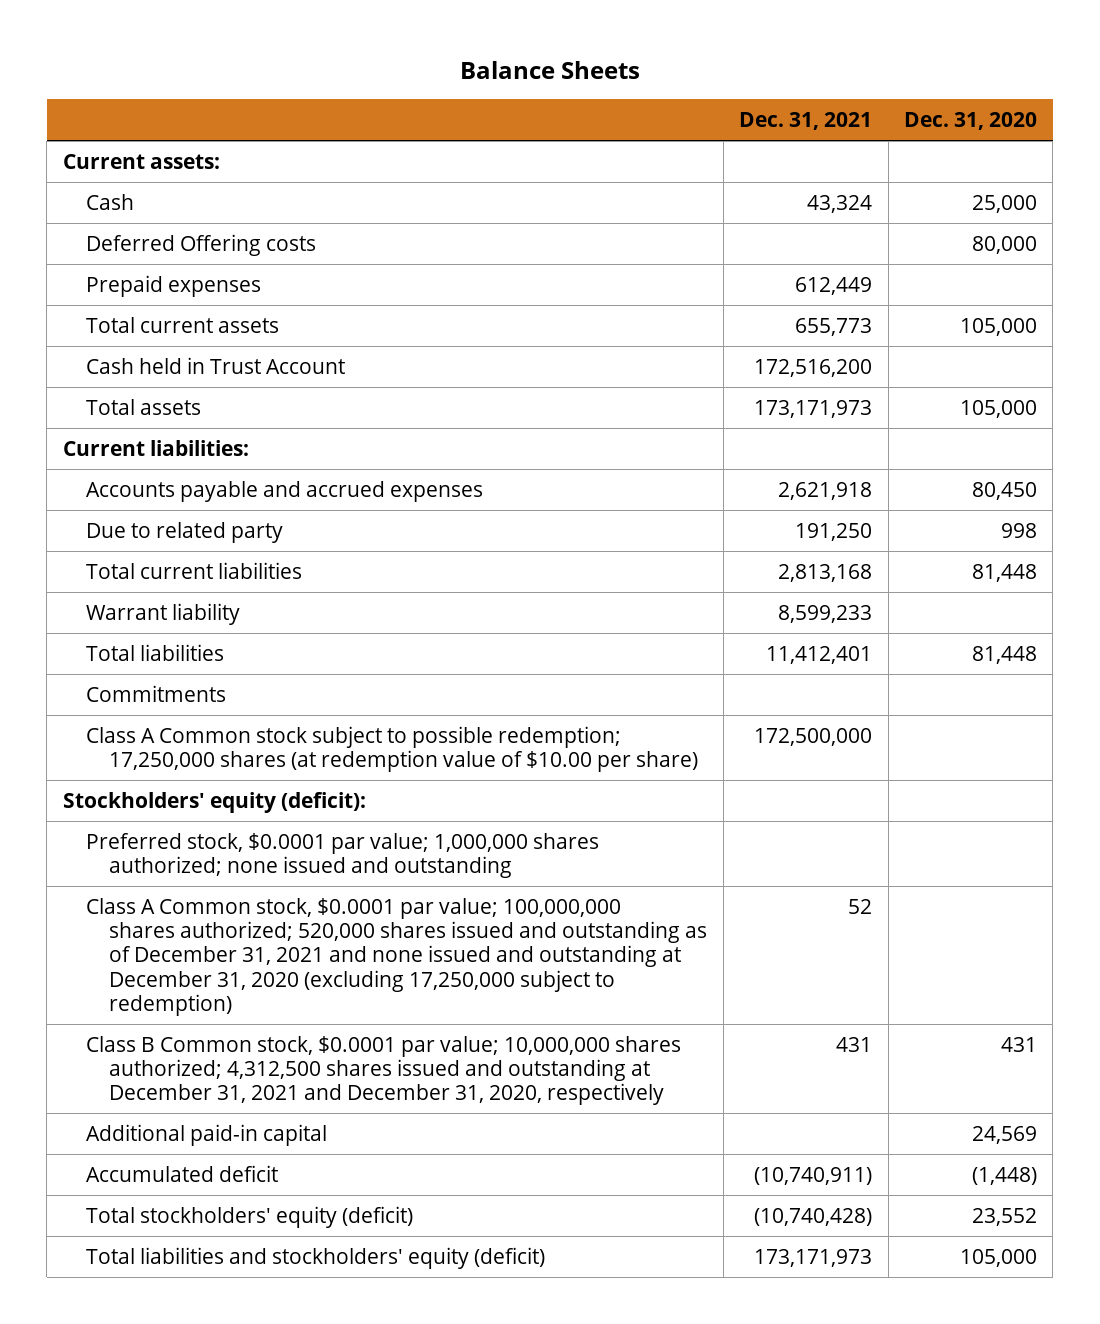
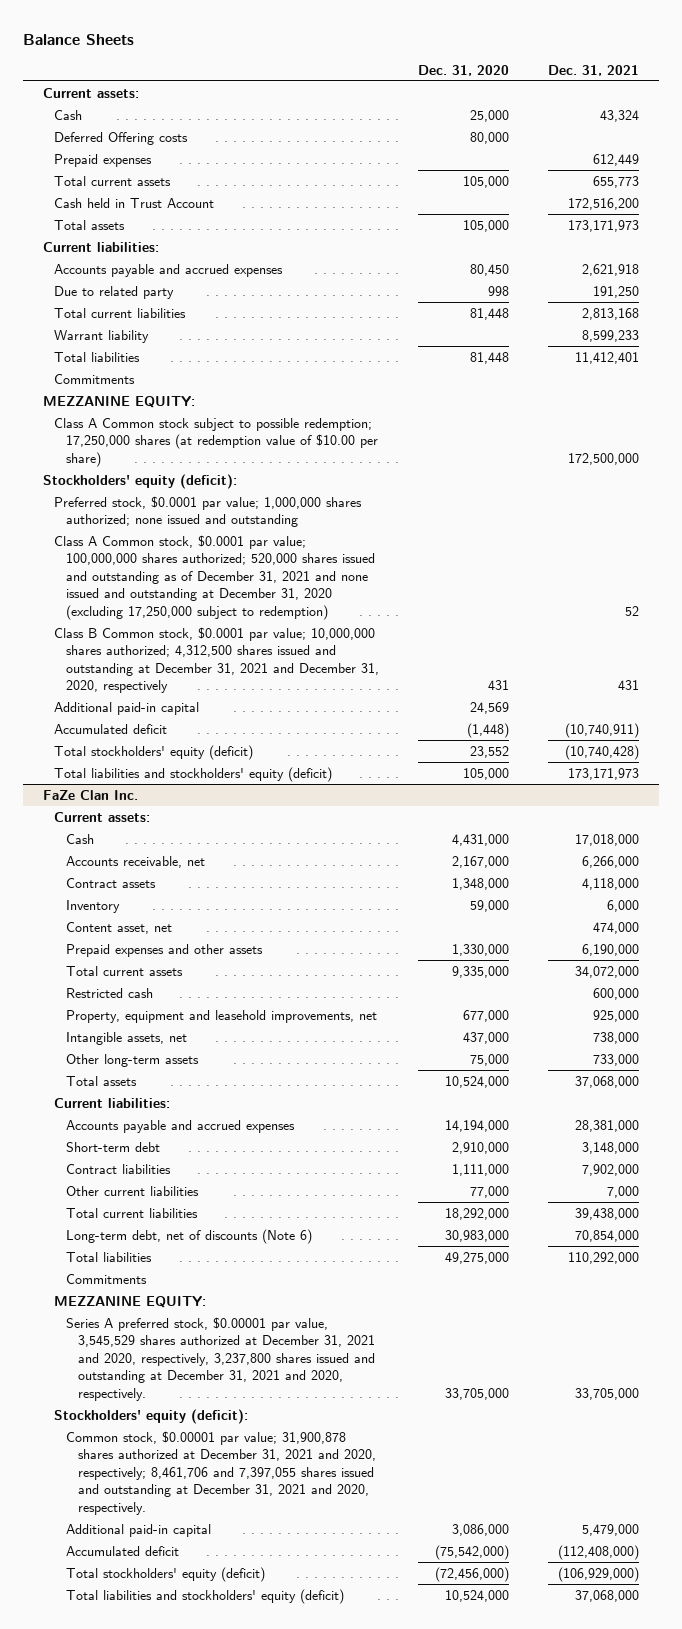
none -> [42,395,195,408] MEZZANINE EQUITY:
none -> [42,789,138,800] FaZe Clan Inc.
none -> [54,811,151,822] Current assets:
none -> [66,833,95,844] Cash
none -> [66,855,206,868] Accounts receivable, net
none -> [66,877,157,888] Contract assets
none -> [66,899,121,913] Inventory
none -> [66,921,173,934] Content asset, net
none -> [66,943,264,957] Prepaid expenses and other assets
none -> [66,965,184,976] Total current assets
none -> [66,987,154,998] Restricted cash
none -> [66,1009,378,1023] Property, equipment and leasehold improvements, net
none -> [66,1031,188,1045] Intangible assets, net
none -> [66,1053,200,1067] Other long-term assets
none -> [66,1075,138,1086] Total assets
none -> [54,1097,171,1108] Current liabilities:
none -> [66,1119,296,1133] Accounts payable and accrued expenses
none -> [66,1141,161,1152] Short-term debt
none -> [66,1163,172,1174] Contract liabilities
none -> [66,1185,200,1196] Other current liabilities
none -> [66,1207,199,1218] Total current liabilities
none -> [66,1228,313,1244] Long-term debt, net of discounts (Note 6)
none -> [66,1251,153,1262] Total liabilities
none -> [66,1273,148,1284] Commitments
none -> [54,1295,207,1308] MEZZANINE EQUITY:
none -> [66,1316,375,1401] Series A preferred stock, $0.00001 par value, 3,545,529 shares authorized at December 31, 2021 and 2020, respectively, 3,237,800 shares issued and outstanding at December 31, 2021 and 2020, respectively.
none -> [54,1408,249,1424] Stockholders' equity (deficit):
none -> [66,1430,376,1515] Common stock, $0.00001 par value; 31,900,878 shares authorized at December 31, 2021 and 2020, respectively; 8,461,706 and 7,397,055 shares issued and outstanding at December 31, 2021 and 2020, respectively.
none -> [66,1523,212,1537] Additional paid-in capital
none -> [66,1545,180,1556] Accumulated deficit
none -> [66,1566,266,1582] Total stockholders' equity (deficit)
none -> [66,1588,345,1604] Total liabilities and stockholders' equity (deficit)

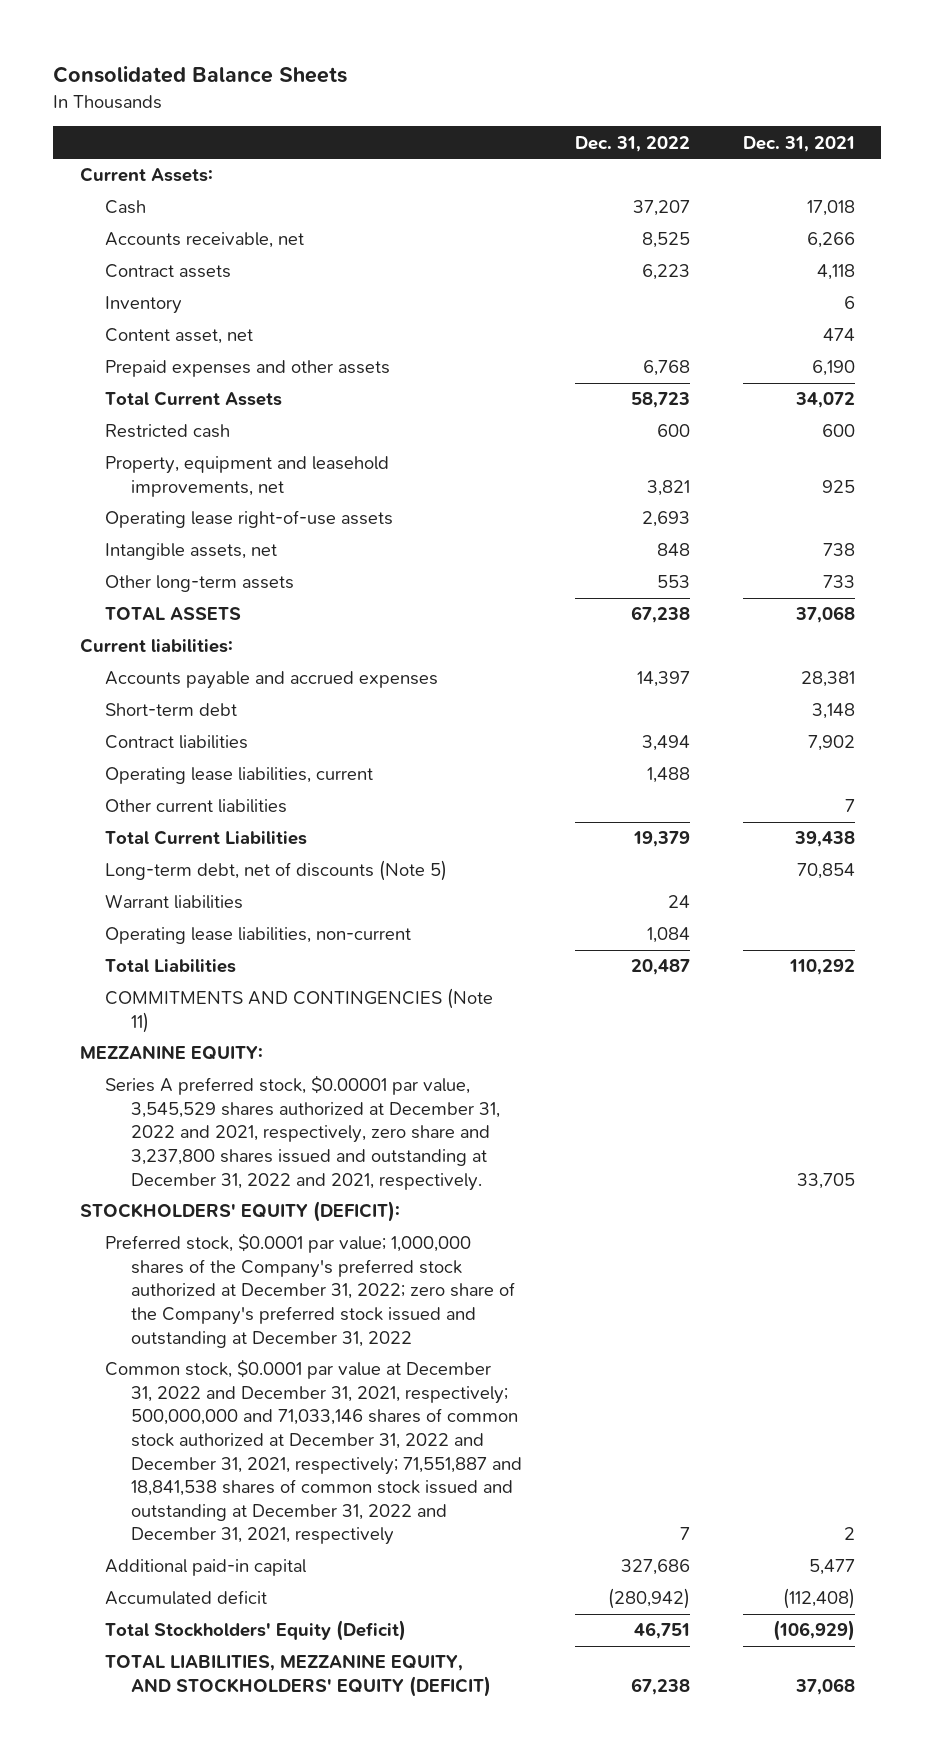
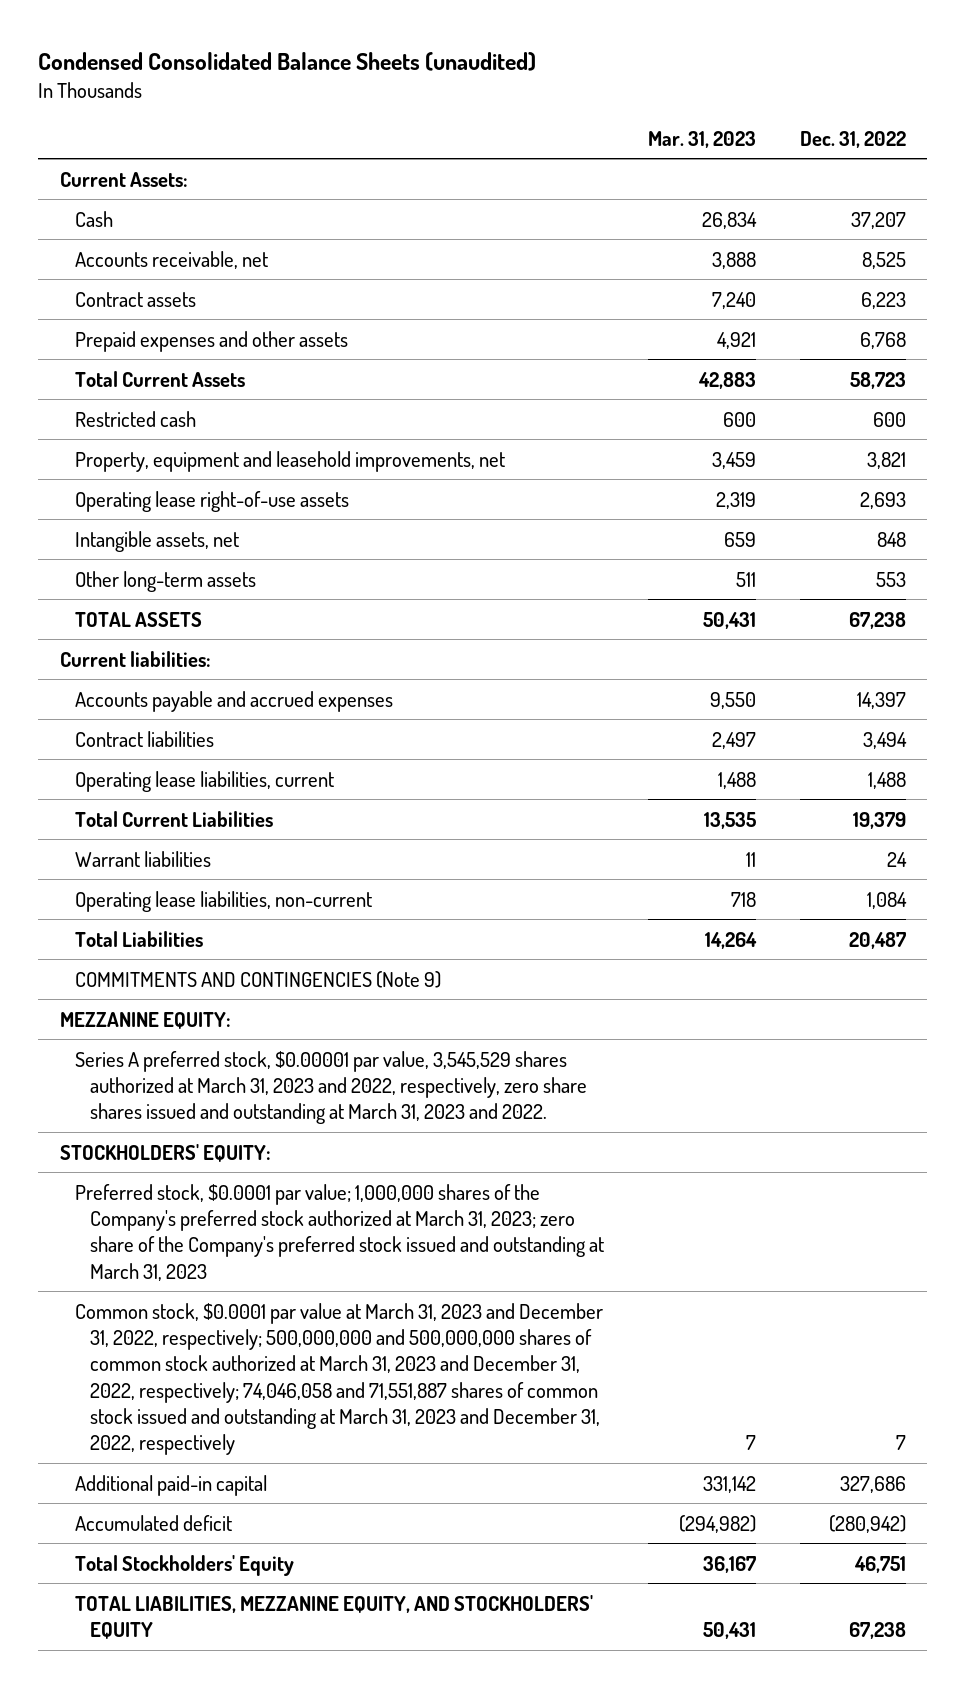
[53,66,348,84] Consolidated Balance Sheets -> [38,52,537,72] Condensed Consolidated Balance Sheets (unaudited)
[742,135,855,152] Dec. 31, 2021 -> none
none -> [647,130,756,148] Mar. 31, 2023
[105,296,183,315] Inventory -> none
[105,328,254,345] Content asset, net -> none
[105,703,238,717] Short-term debt -> none
[105,799,288,814] Other current liabilities -> none
[105,860,448,882] Long-term debt, net of discounts (Note 5) -> none
[105,988,494,1033] COMMITMENTS AND CONTINGENCIES (Note 11) -> [75,970,442,988] COMMITMENTS AND CONTINGENCIES (Note 9)
[105,1075,500,1191] Series A preferred stock, $0.00001 par value, 3,545,529 shares authorized at December 31, 2022 and 2021, respectively, zero share and 3,237,800 shares issued and outstanding at December 31, 2022 and 2021, respectively. -> [75,1050,587,1125] Series A preferred stock, $0.00001 par value, 3,545,529 shares authorized at March 31, 2023 and 2022, respectively, zero share shares issued and outstanding at March 31, 2023 and 2022.
[79,1201,400,1223] STOCKHOLDERS' EQUITY (DEFICIT): -> [60,1143,272,1162] STOCKHOLDERS' EQUITY:
[105,1233,515,1348] Preferred stock, $0.0001 par value; 1,000,000 shares of the Company's preferred stock authorized at December 31, 2022; zero share of the Company's preferred stock issued and outstanding at December 31, 2022 -> [75,1183,604,1281] Preferred stock, $0.0001 par value; 1,000,000 shares of the Company's preferred stock authorized at March 31, 2023; zero share of the Company's preferred stock issued and outstanding at March 31, 2023
[105,1359,522,1546] Common stock, $0.0001 par value at December 31, 2022 and December 31, 2021, respectively; 500,000,000 and 71,033,146 shares of common stock authorized at December 31, 2022 and December 31, 2021, respectively; 71,551,887 and 18,841,538 shares of common stock issued and outstanding at December 31, 2022 and December 31, 2021, respectively -> [75,1302,604,1456] Common stock, $0.0001 par value at March 31, 2023 and December 31, 2022, respectively; 500,000,000 and 500,000,000 shares of common stock authorized at March 31, 2023 and December 31, 2022, respectively; 74,046,058 and 71,551,887 shares of common stock issued and outstanding at March 31, 2023 and December 31, 2022, respectively
[105,1620,407,1642] Total Stockholders' Equity (Deficit) -> [75,1554,295,1576] Total Stockholders' Equity
[105,1654,491,1697] TOTAL LIABILITIES, MEZZANINE EQUITY, AND STOCKHOLDERS' EQUITY (DEFICIT) -> [75,1594,594,1639] TOTAL LIABILITIES, MEZZANINE EQUITY, AND STOCKHOLDERS' EQUITY

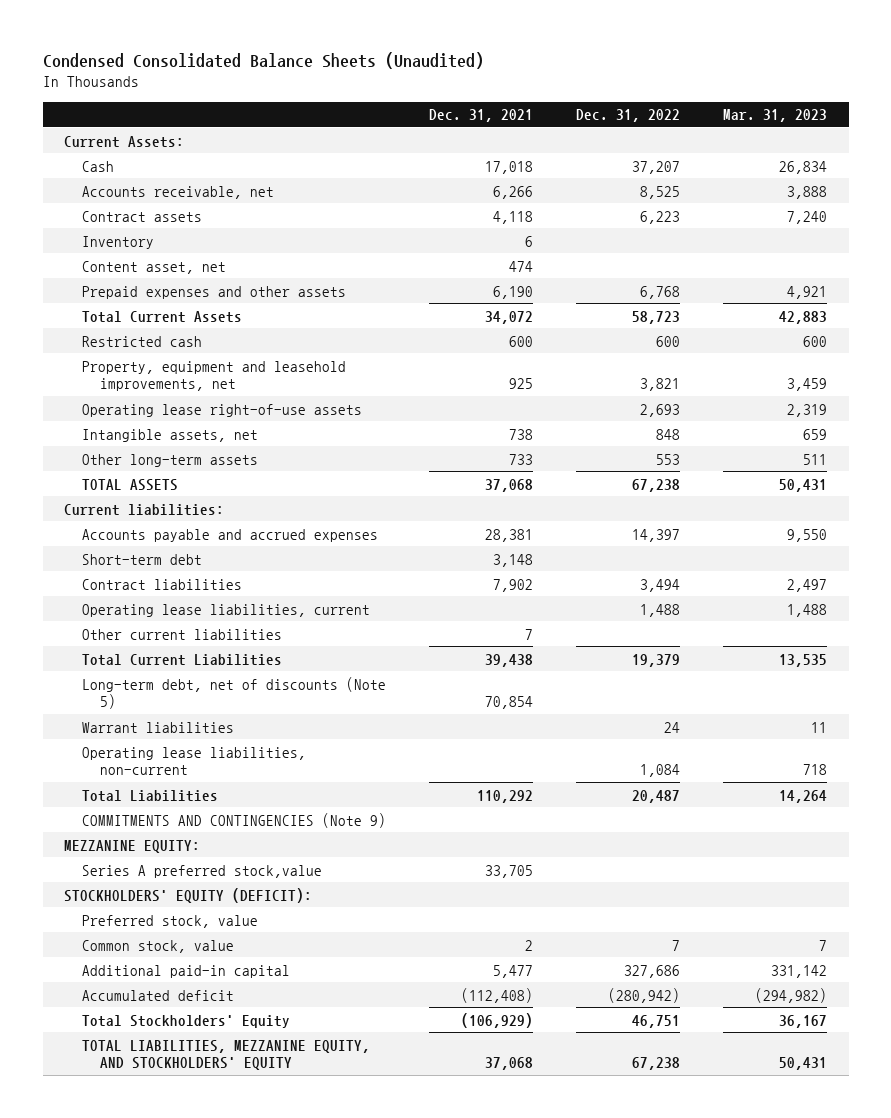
[38,52,537,72] Condensed Consolidated Balance Sheets (unaudited) -> [42,52,484,70] Condensed Consolidated Balance Sheets (Unaudited)
none -> [429,109,534,123] Dec. 31, 2021
none -> [82,235,155,249] Inventory
none -> [82,260,227,274] Content asset, net
none -> [82,553,203,565] Short-term debt
none -> [82,628,283,640] Other current liabilities
none -> [82,676,387,710] Long-term debt, net of discounts (Note 5)
[75,1050,587,1125] Series A preferred stock, $0.00001 par value, 3,545,529 shares authorized at March 31, 2023 and 2022, respectively, zero share shares issued and outstanding at March 31, 2023 and 2022. -> [82,864,323,878] Series A preferred stock,value
[60,1143,272,1162] STOCKHOLDERS' EQUITY: -> [64,887,313,903] STOCKHOLDERS' EQUITY (DEFICIT):
[75,1183,604,1281] Preferred stock, $0.0001 par value; 1,000,000 shares of the Company's preferred stock authorized at March 31, 2023; zero share of the Company's preferred stock issued and outstanding at March 31, 2023 -> [82,914,259,928] Preferred stock, value
[75,1302,604,1456] Common stock, $0.0001 par value at March 31, 2023 and December 31, 2022, respectively; 500,000,000 and 500,000,000 shares of common stock authorized at March 31, 2023 and December 31, 2022, respectively; 74,046,058 and 71,551,887 shares of common stock issued and outstanding at March 31, 2023 and December 31, 2022, respectively -> [82,939,235,953] Common stock, value

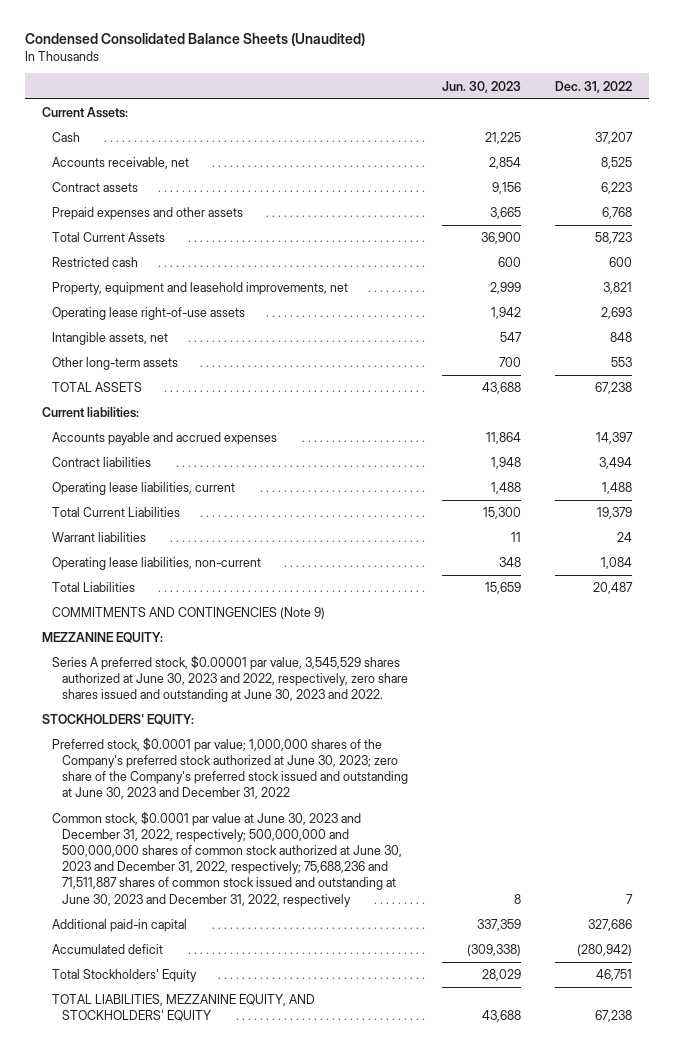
[429,109,534,123] Dec. 31, 2021 -> none
[723,109,828,123] Mar. 31, 2023 -> none
none -> [441,80,521,93] Jun. 30, 2023
[82,235,155,249] Inventory -> none
[82,260,227,274] Content asset, net -> none
[82,553,203,565] Short-term debt -> none
[82,628,283,640] Other current liabilities -> none
[82,676,387,710] Long-term debt, net of discounts (Note 5) -> none
[82,939,235,953] Common stock, value -> none
[82,864,323,878] Series A preferred stock,value -> [51,655,409,703] Series A preferred stock, $0.00001 par value, 3,545,529 shares authorized at June 30, 2023 and 2022, respectively, zero share shares issued and outstanding at June 30, 2023 and 2022.
[64,887,313,903] STOCKHOLDERS' EQUITY (DEFICIT): -> [41,714,194,726] STOCKHOLDERS' EQUITY:
[82,914,259,928] Preferred stock, value -> [51,737,409,800] Preferred stock, $0.0001 par value; 1,000,000 shares of the Company's preferred stock authorized at June 30, 2023; zero share of the Company's preferred stock issued and outstanding at June 30, 2023 and December 31, 2022
none -> [51,811,403,907] Common stock, $0.0001 par value at June 30, 2023 and December 31, 2022, respectively; 500,000,000 and 500,000,000 shares of common stock authorized at June 30, 2023 and December 31, 2022, respectively; 75,688,236 and 71,511,887 shares of common stock issued and outstanding at June 30, 2023 and December 31, 2022, respectively

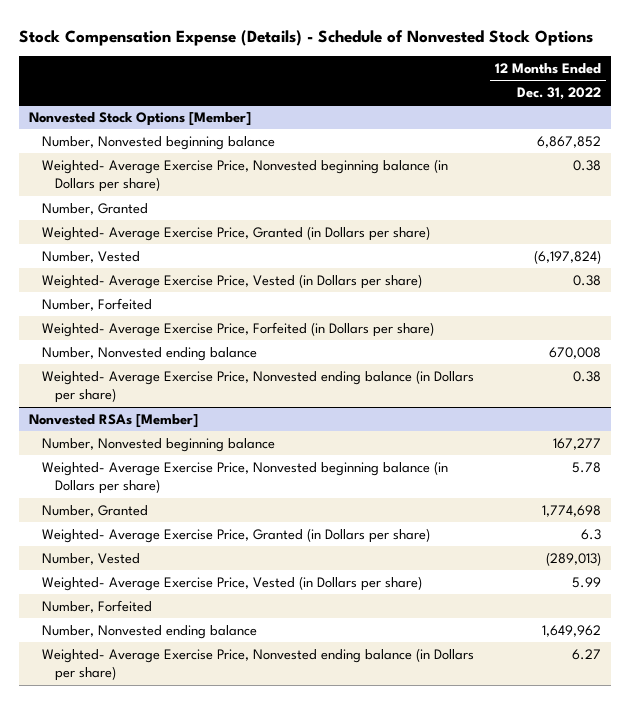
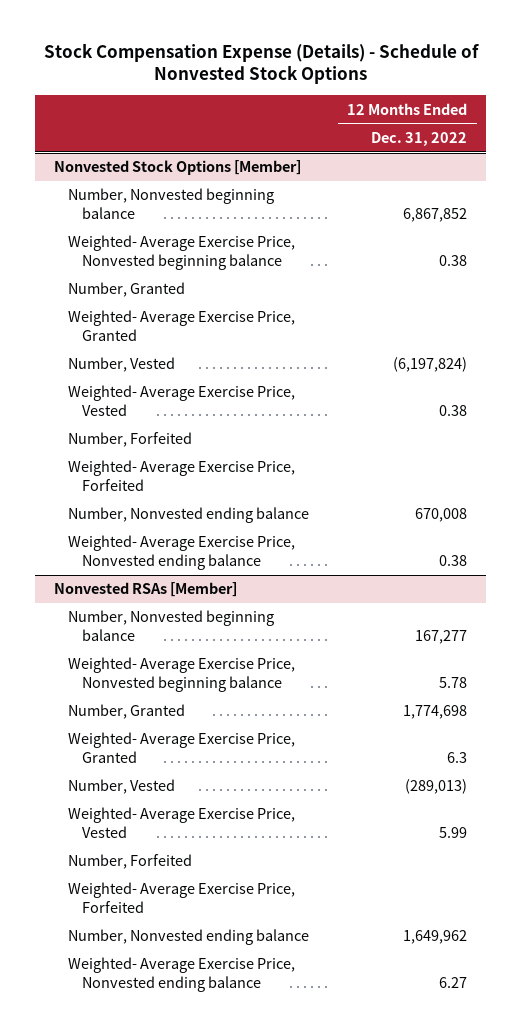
[42,158,449,193] Weighted- Average Exercise Price, Nonvested beginning balance (in Dollars per share) -> [68,235,296,271] Weighted- Average Exercise Price, Nonvested beginning balance
[42,225,431,241] Weighted- Average Exercise Price, Granted (in Dollars per share) -> [68,310,296,342] Weighted- Average Exercise Price, Granted
[42,273,423,289] Weighted- Average Exercise Price, Vested (in Dollars per share) -> [68,385,296,417] Weighted- Average Exercise Price, Vested
[42,321,435,337] Weighted- Average Exercise Price, Forfeited (in Dollars per share) -> [68,460,296,492] Weighted- Average Exercise Price, Forfeited
[42,369,475,404] Weighted- Average Exercise Price, Nonvested ending balance (in Dollars per share) -> [68,535,296,571] Weighted- Average Exercise Price, Nonvested ending balance
[42,460,449,495] Weighted- Average Exercise Price, Nonvested beginning balance (in Dollars per share) -> [68,657,296,693] Weighted- Average Exercise Price, Nonvested beginning balance
[42,527,431,543] Weighted- Average Exercise Price, Granted (in Dollars per share) -> [68,732,296,764] Weighted- Average Exercise Price, Granted
[42,575,423,591] Weighted- Average Exercise Price, Vested (in Dollars per share) -> [68,807,296,839] Weighted- Average Exercise Price, Vested
none -> [68,882,296,914] Weighted- Average Exercise Price, Forfeited
[42,647,475,682] Weighted- Average Exercise Price, Nonvested ending balance (in Dollars per share) -> [68,957,296,993] Weighted- Average Exercise Price, Nonvested ending balance

